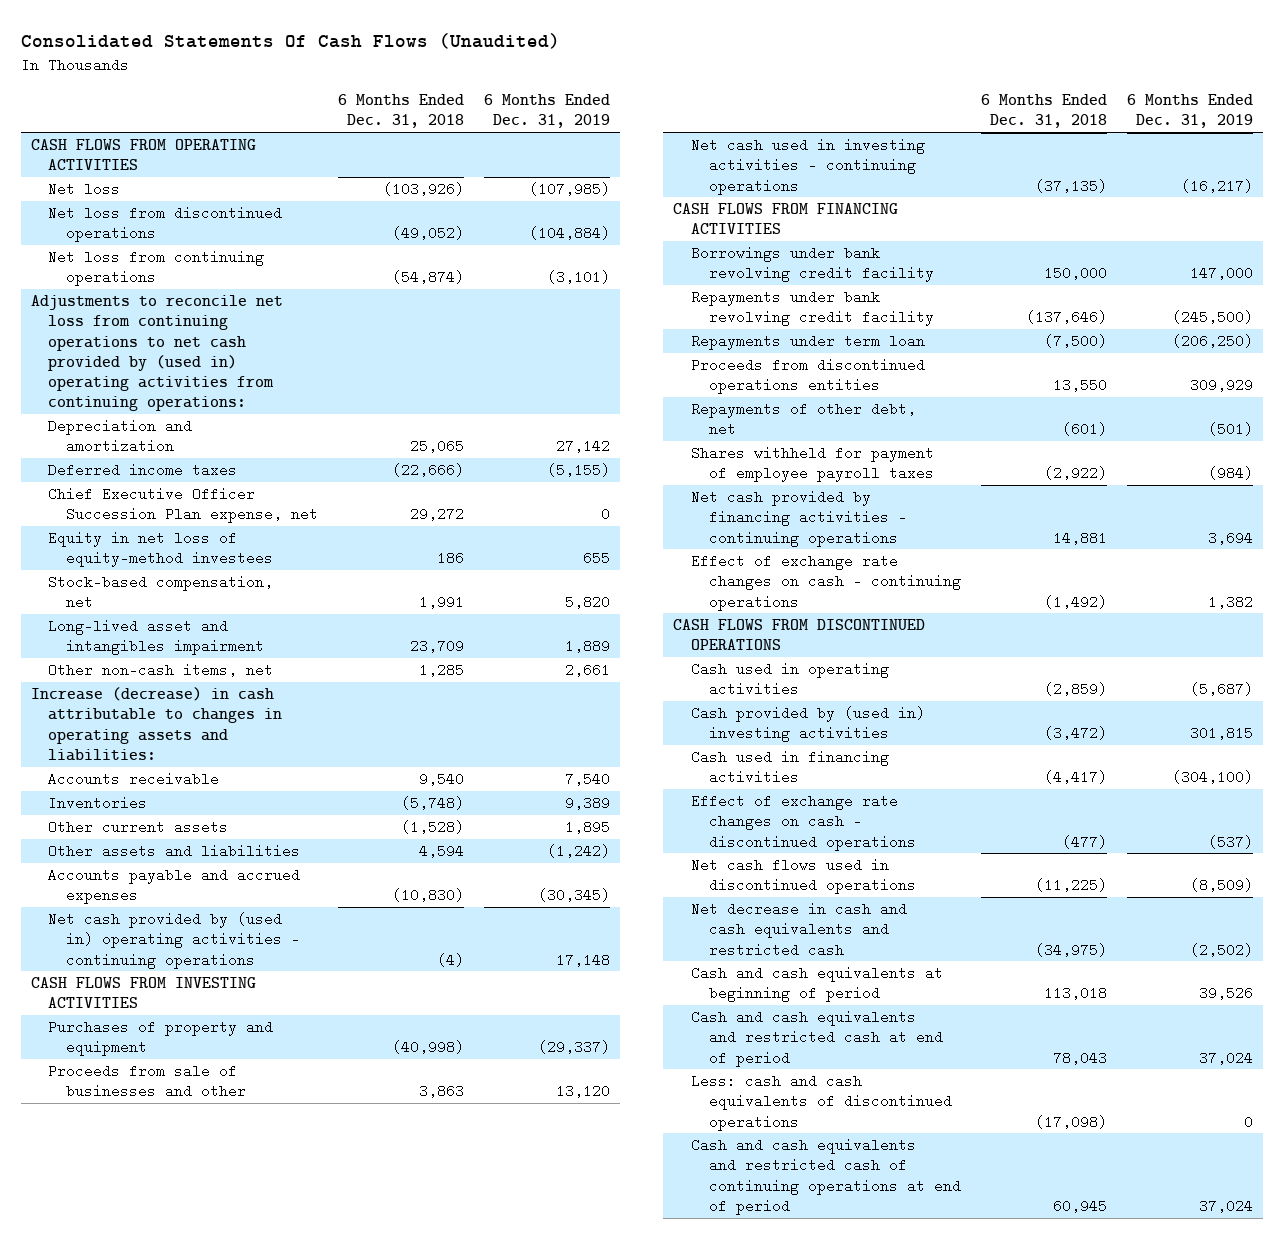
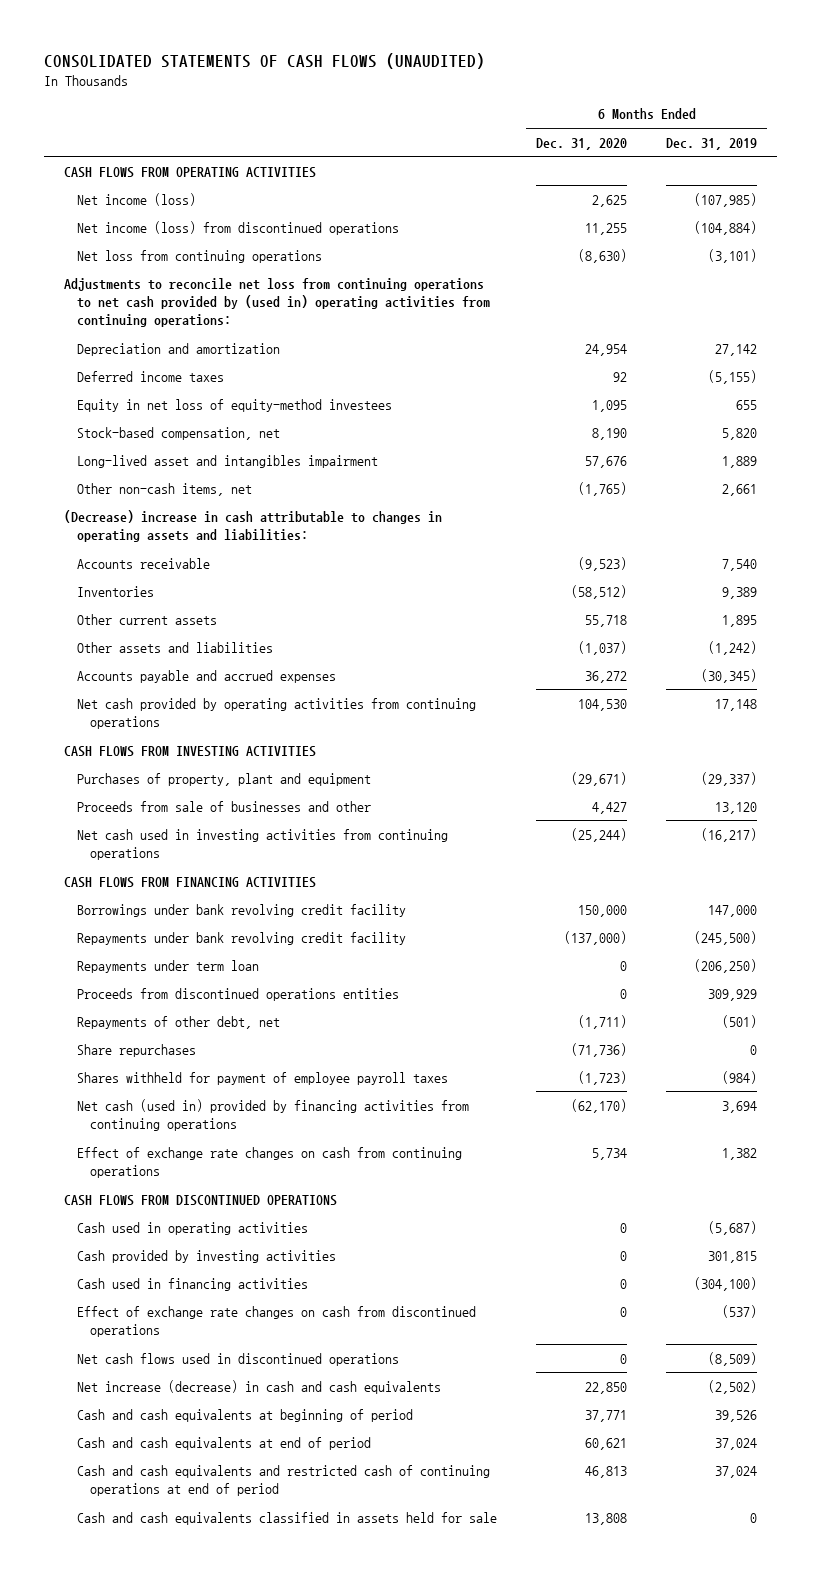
[20,33,560,50] Consolidated Statements Of Cash Flows (Unaudited) -> [44,53,486,70] CONSOLIDATED STATEMENTS OF CASH FLOWS (UNAUDITED)
[338,94,465,129] 6 Months Ended Dec. 31, 2018 -> none
none -> [536,137,628,150] Dec. 31, 2020
[48,182,121,197] Net loss -> [76,192,196,206] Net income (loss)
[48,206,283,243] Net loss from discontinued operations -> [76,220,399,235] Net income (loss) from discontinued operations
[48,487,319,524] Chief Executive Officer Succession Plan expense, net -> none
[30,687,283,761] Increase (decrease) in cash attributable to changes in operating assets and liabilities: -> [63,509,442,542] (Decrease) increase in cash attributable to changes in operating assets and liabilities:
[48,912,301,969] Net cash provided by (used in) operating activities - continuing operations -> [76,697,476,729] Net cash provided by operating activities from continuing operations
[48,1020,274,1057] Purchases of property and equipment -> [76,772,371,786] Purchases of property, plant and equipment
[691,138,926,195] Net cash used in investing activities - continuing operations -> [76,828,448,860] Net cash used in investing activities from continuing operations
none -> [76,1043,196,1057] Share repurchases
[691,490,908,547] Net cash provided by financing activities - continuing operations -> [76,1098,469,1131] Net cash (used in) provided by financing activities from continuing operations
[691,554,962,611] Effect of exchange rate changes on cash - continuing operations -> [76,1146,462,1178] Effect of exchange rate changes on cash from continuing operations
[691,706,926,743] Cash provided by (used in) investing activities -> [76,1249,336,1263] Cash provided by investing activities
[691,794,917,851] Effect of exchange rate changes on cash - discontinued operations -> [76,1305,476,1337] Effect of exchange rate changes on cash from discontinued operations
[691,902,908,957] Net decrease in cash and cash equivalents and restricted cash -> [76,1379,441,1394] Net increase (decrease) in cash and cash equivalents
[691,1074,953,1131] Less: cash and cash equivalents of discontinued operations -> none
[691,1010,944,1067] Cash and cash equivalents and restricted cash at end of period -> [76,1436,371,1450] Cash and cash equivalents at end of period
none -> [76,1511,497,1525] Cash and cash equivalents classified in assets held for sale

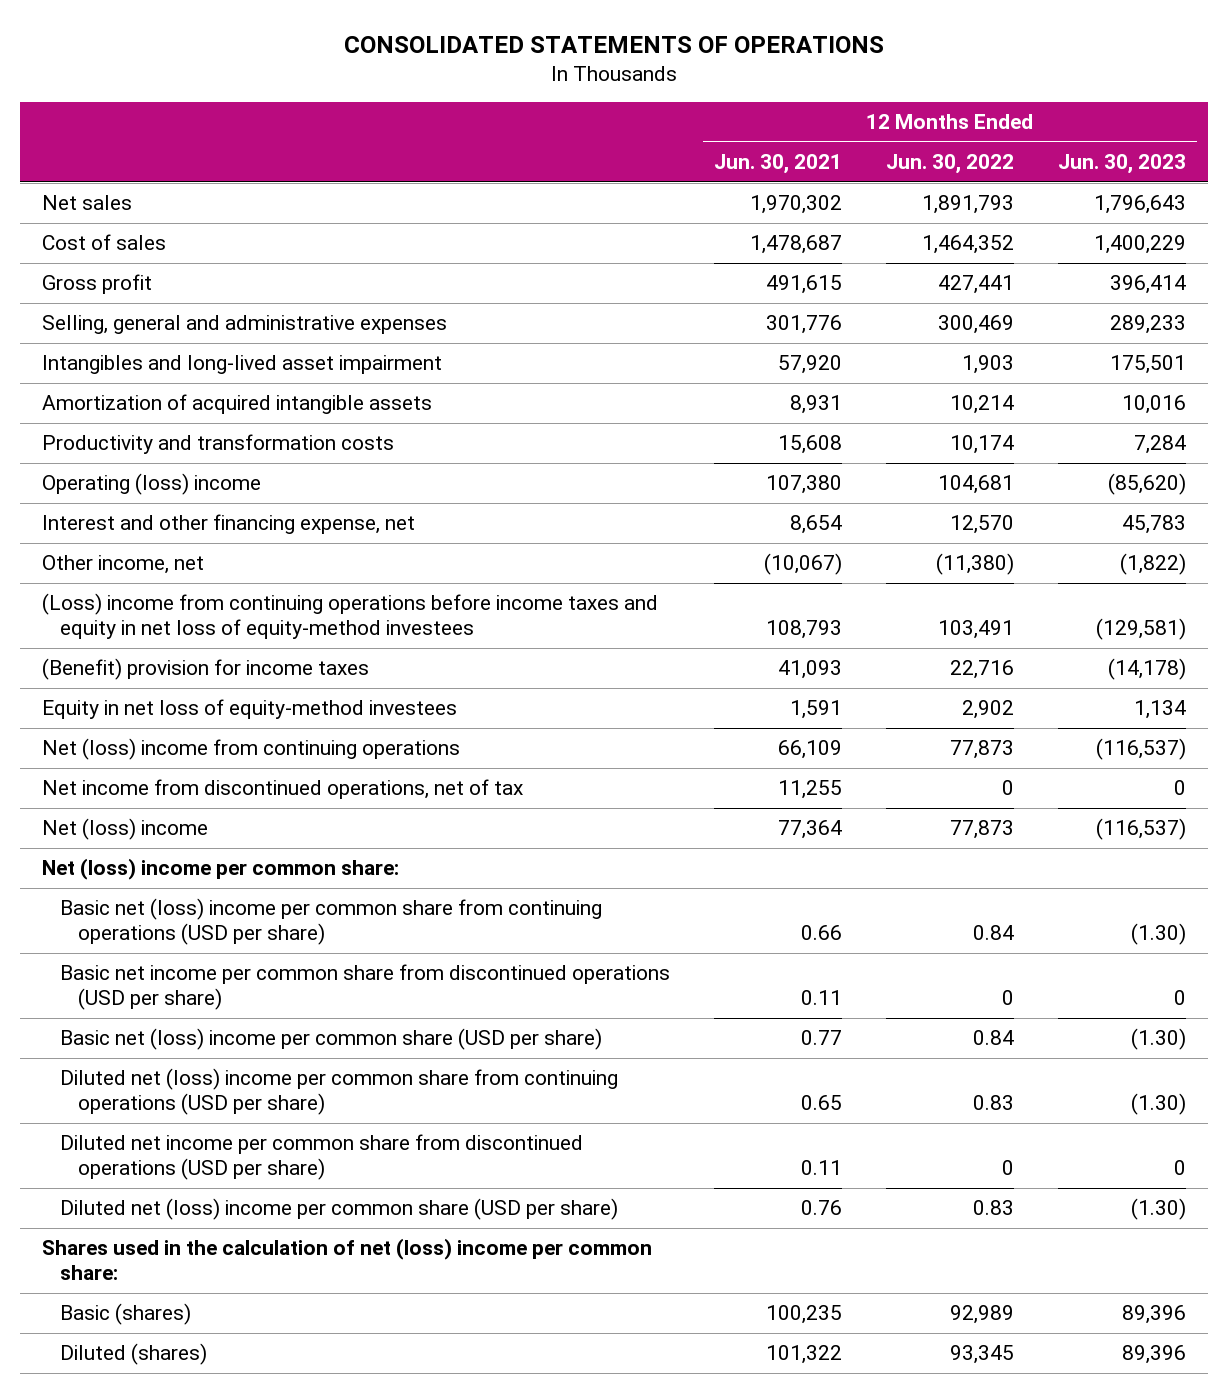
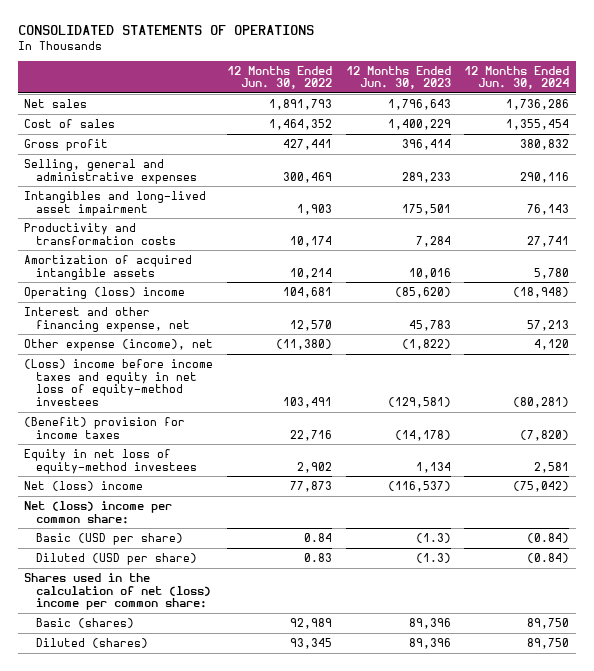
[714,154,843,175] Jun. 30, 2021 -> none
none -> [464,65,570,90] 12 Months Ended Jun. 30, 2024
[42,394,433,415] Amortization of acquired intangible assets -> [24,254,193,280] Amortization of acquired intangible assets
[42,555,205,575] Other income, net -> [24,338,214,351] Other expense (income), net
[42,593,659,640] (Loss) income from continuing operations before income taxes and equity in net loss of equity-method investees -> [24,358,214,407] (Loss) income before income taxes and equity in net loss of equity-method investees
[42,738,461,761] Net (loss) income from continuing operations -> none
[42,779,524,800] Net income from discontinued operations, net of tax -> none
[60,898,603,946] Basic net (loss) income per common share from continuing operations (USD per share) -> none
[60,964,671,1011] Basic net income per common share from discontinued operations (USD per share) -> none
[60,1068,619,1116] Diluted net (loss) income per common share from continuing operations (USD per share) -> none
[60,1134,584,1181] Diluted net income per common share from discontinued operations (USD per share) -> none
[60,1028,603,1051] Basic net (loss) income per common share (USD per share) -> [35,532,183,545] Basic (USD per share)
[1130,1028,1186,1051] (1.30) -> [415,532,451,543] (1.3)
[60,1198,619,1221] Diluted net (loss) income per common share (USD per share) -> [35,552,197,565] Diluted (USD per share)
[1130,1198,1186,1221] (1.30) -> [415,552,451,563] (1.3)

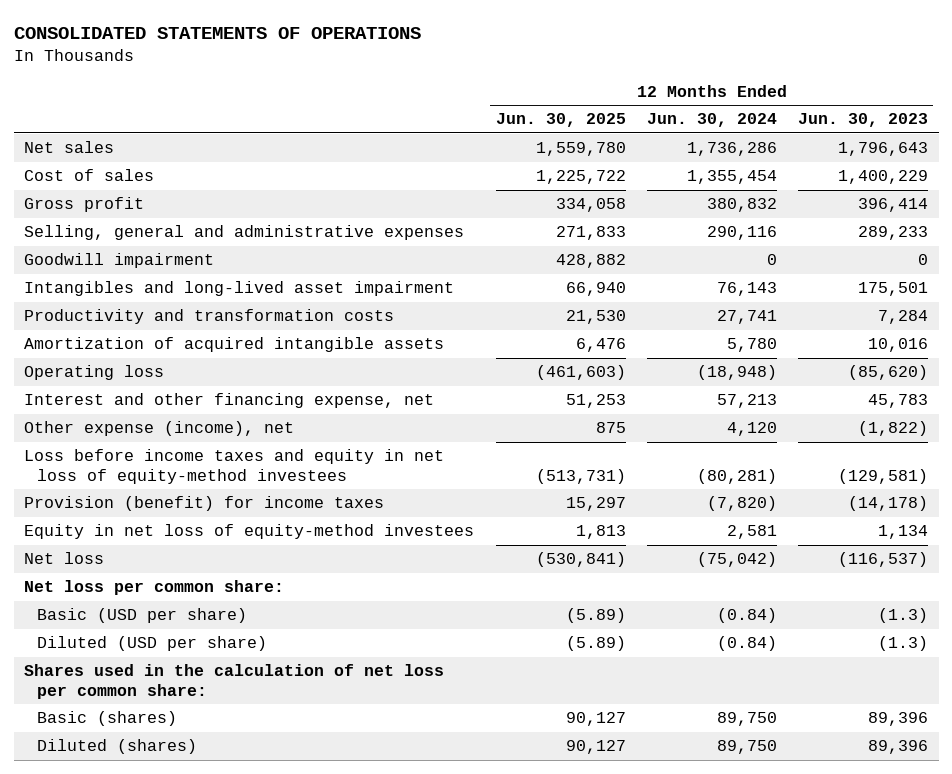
[226,65,332,90] 12 Months Ended Jun. 30, 2022 -> none
none -> [495,113,626,128] Jun. 30, 2025
none -> [24,253,215,269] Goodwill impairment
[24,286,186,299] Operating (loss) income -> [24,365,165,381] Operating loss
[24,358,214,407] (Loss) income before income taxes and equity in net loss of equity-method investees -> [24,449,445,484] Loss before income taxes and equity in net loss of equity-method investees
[24,416,186,439] (Benefit) provision for income taxes -> [24,496,385,512] Provision (benefit) for income taxes
[24,480,144,491] Net (loss) income -> [24,552,105,565] Net loss
[24,500,173,524] Net (loss) income per common share: -> [24,580,285,596] Net loss per common share:
[24,572,211,611] Shares used in the calculation of net (loss) income per common share: -> [24,664,445,699] Shares used in the calculation of net loss per common share:

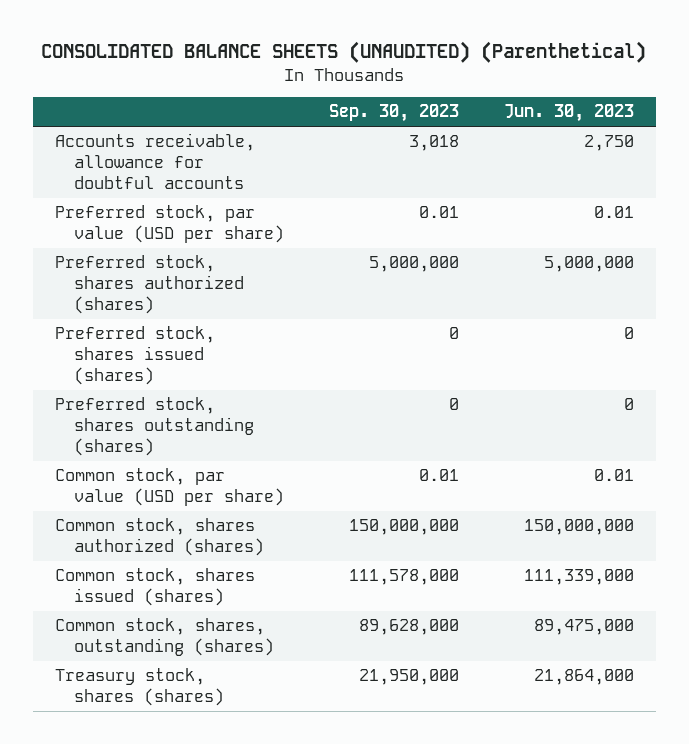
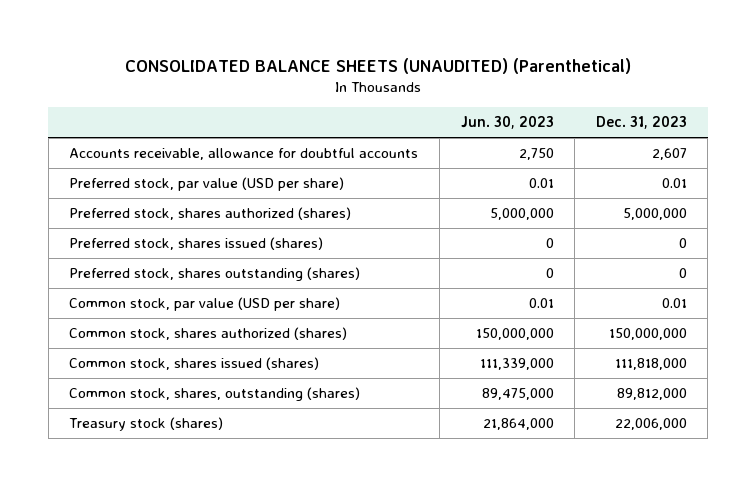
[328,104,459,123] Sep. 30, 2023 -> none
none -> [595,116,687,130] Dec. 31, 2023
[55,668,225,707] Treasury stock, shares (shares) -> [69,416,224,431] Treasury stock (shares)

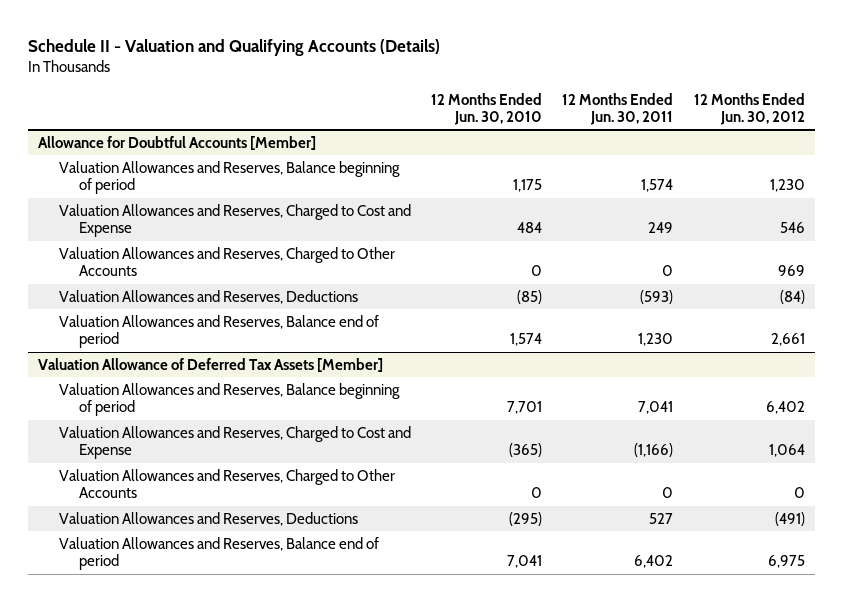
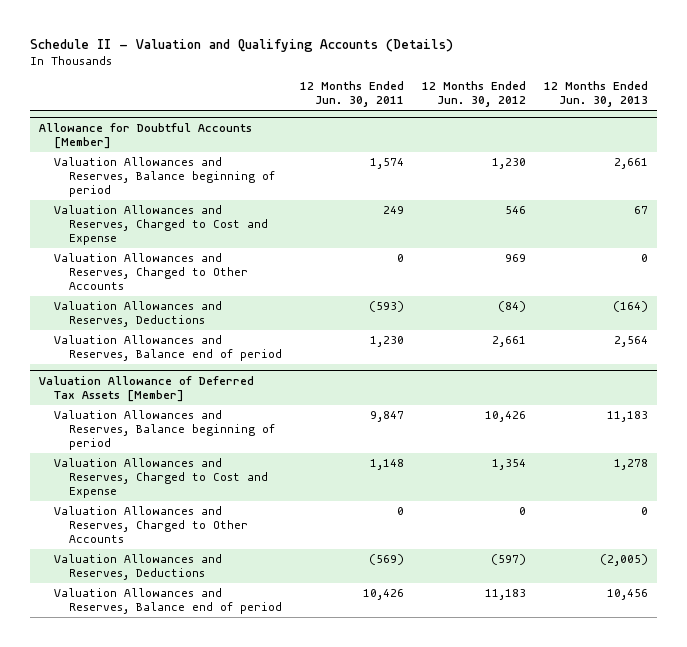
[431,92,543,125] 12 Months Ended Jun. 30, 2010 -> none
none -> [544,81,649,108] 12 Months Ended Jun. 30, 2013
[638,401,674,415] 7,041 -> [370,411,405,423] 9,847
[765,401,805,415] 6,402 -> [485,411,527,423] 10,426
[634,443,674,458] (1,166) -> [370,459,405,471] 1,148
[768,444,805,458] 1,064 -> [492,459,527,471] 1,354
[649,512,674,524] 527 -> [369,554,405,566] (569)
[774,511,805,526] (491) -> [491,554,527,566] (597)
[634,555,674,569] 6,402 -> [363,589,405,601] 10,426
[767,555,805,569] 6,975 -> [485,589,527,601] 11,183

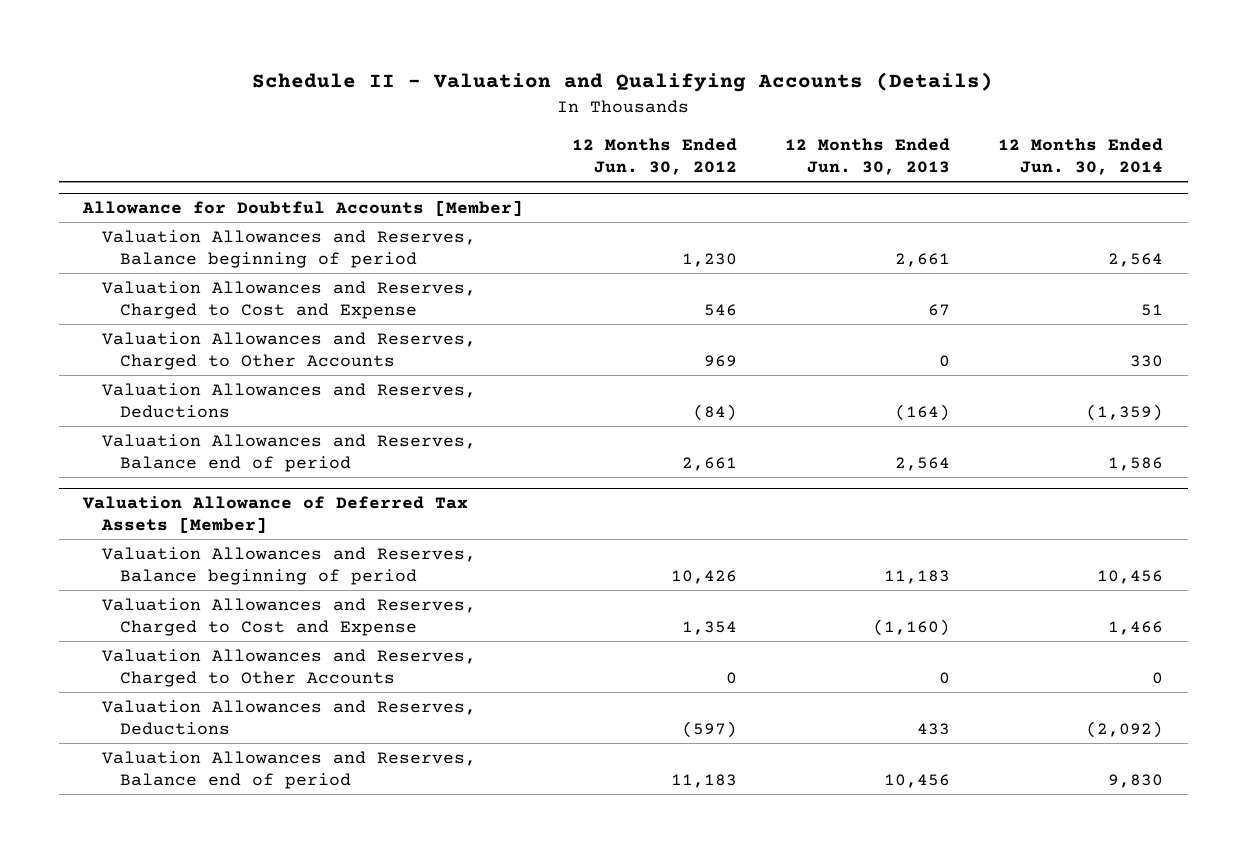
[300,81,405,108] 12 Months Ended Jun. 30, 2011 -> none
none -> [998,137,1164,175] 12 Months Ended Jun. 30, 2014
[614,459,649,471] 1,278 -> [872,618,950,636] (1,160)
[600,554,649,567] (2,005) -> [916,722,950,735] 433

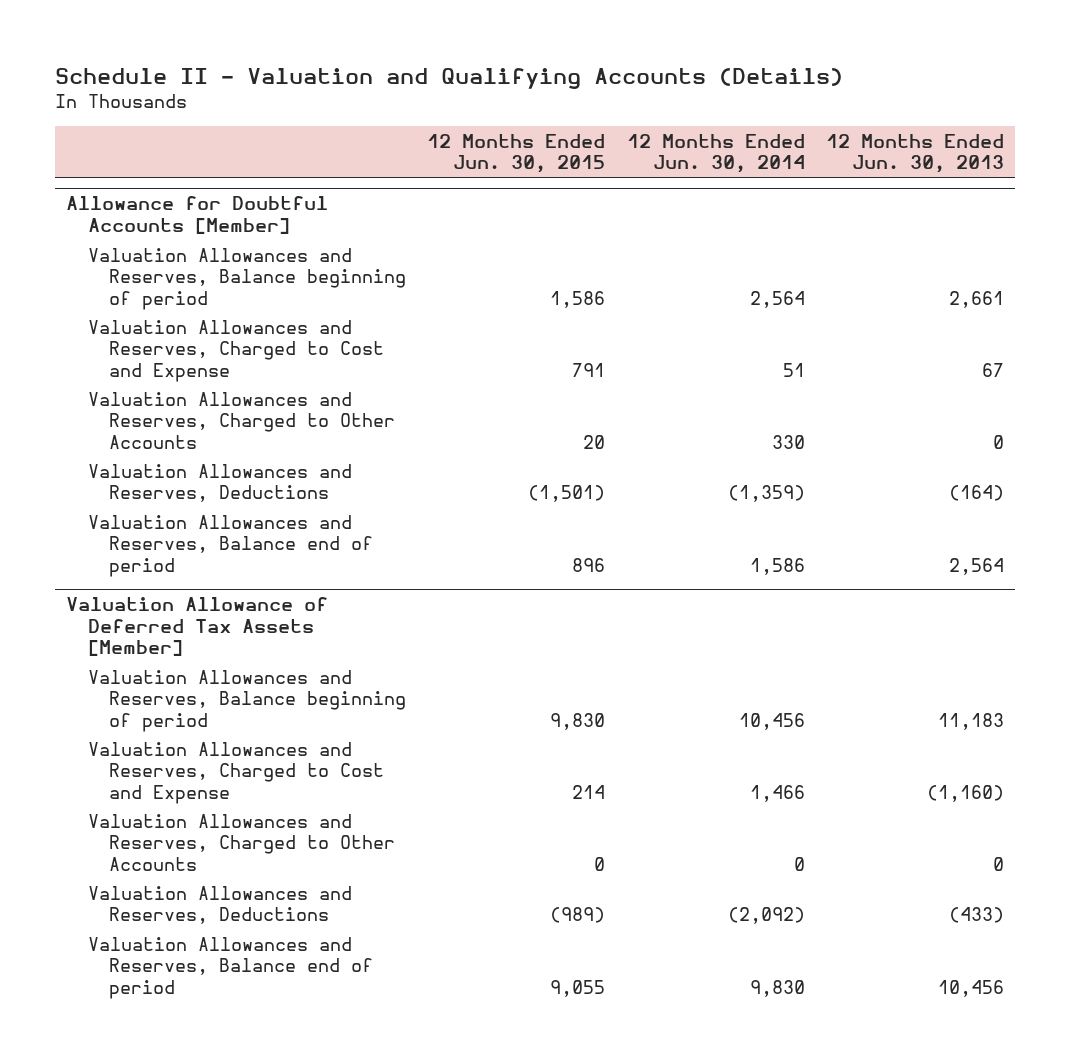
[571,137,737,175] 12 Months Ended Jun. 30, 2012 -> none
none -> [427,133,606,174] 12 Months Ended Jun. 30, 2015
[916,722,950,735] 433 -> [949,907,1005,924] (433)

